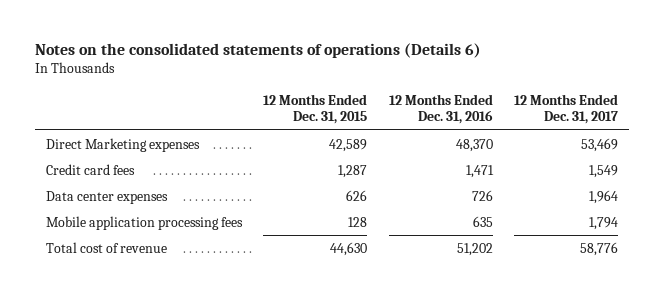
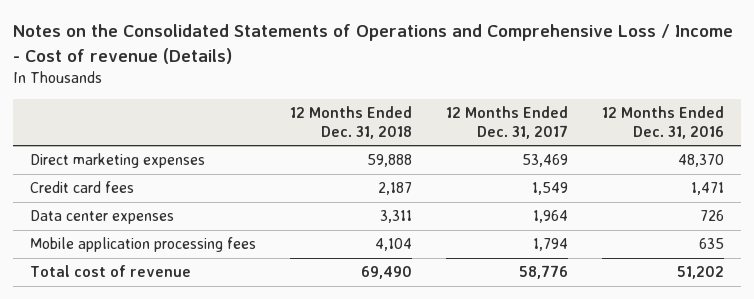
[34,43,481,59] Notes on the consolidated statements of operations (Details 6) -> [12,24,733,64] Notes on the Consolidated Statements of Operations and Comprehensive Loss / Income - Cost of revenue (Details)
[263,93,368,125] 12 Months Ended Dec. 31, 2015 -> none
none -> [289,105,412,139] 12 Months Ended Dec. 31, 2018
[45,137,200,152] Direct Marketing expenses -> [29,153,205,169] Direct marketing expenses

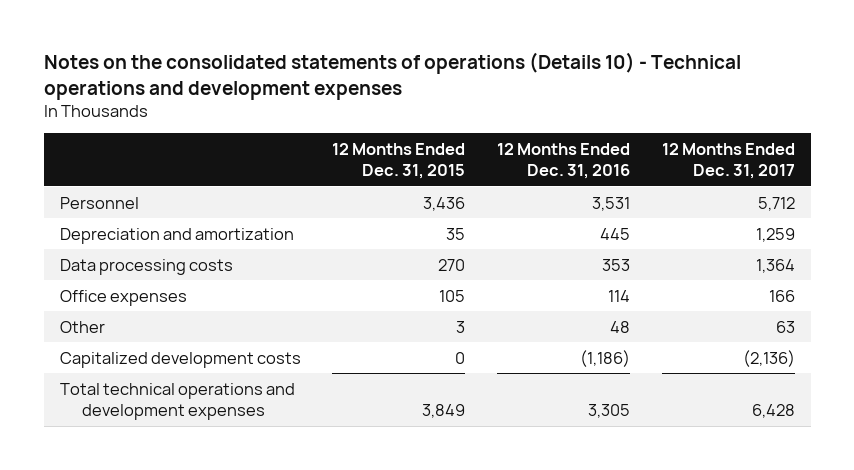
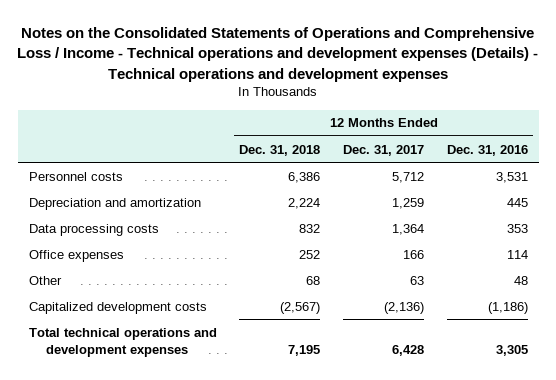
[43,52,741,100] Notes on the consolidated statements of operations (Details 10) - Technical operations and development expenses -> [17,26,539,82] Notes on the Consolidated Statements of Operations and Comprehensive Loss / Income - Technical operations and development expenses (Details) - Technical operations and development expenses
[332,143,466,180] 12 Months Ended Dec. 31, 2015 -> none
none -> [239,144,321,156] Dec. 31, 2018
[59,196,139,209] Personnel -> [28,171,123,181] Personnel costs

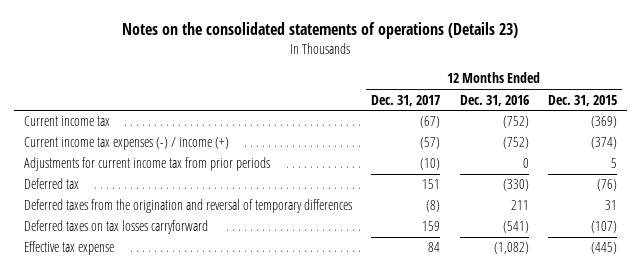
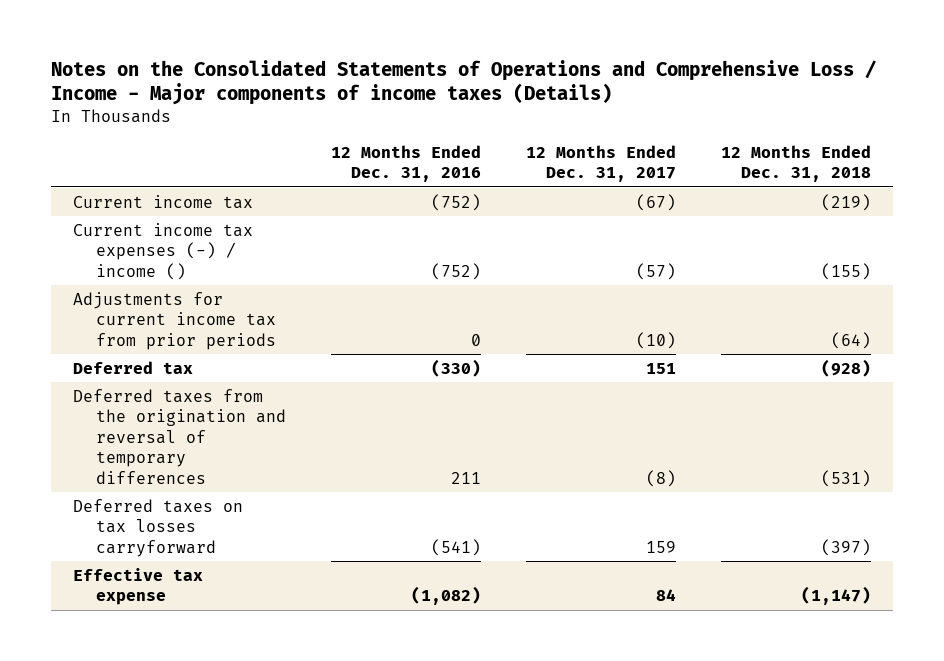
[122,22,519,40] Notes on the consolidated statements of operations (Details 23) -> [50,59,876,106] Notes on the Consolidated Statements of Operations and Comprehensive Loss / Income - Major components of income taxes (Details)
[548,94,618,106] Dec. 31, 2015 -> none
none -> [720,144,871,183] 12 Months Ended Dec. 31, 2018
[23,137,229,151] Current income tax expenses (-) / income (+) -> [73,222,254,280] Current income tax expenses (-) / income ()

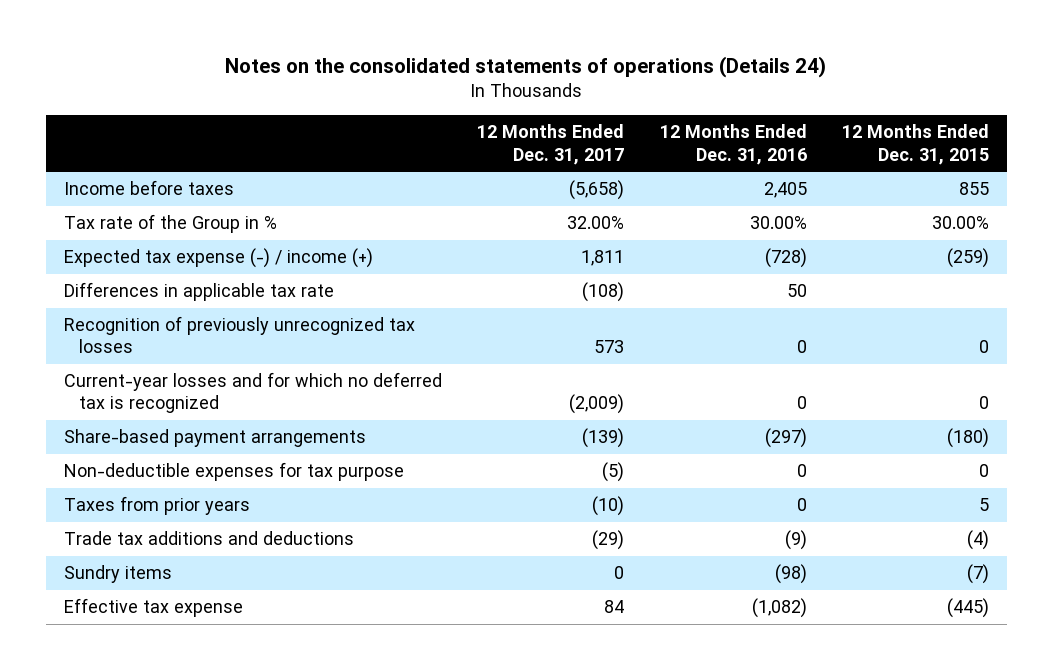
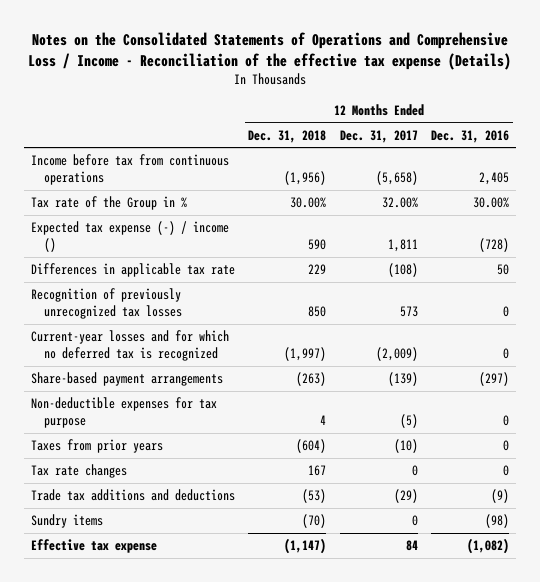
[225,56,827,79] Notes on the consolidated statements of operations (Details 24) -> [28,31,512,70] Notes on the Consolidated Statements of Operations and Comprehensive Loss / Income - Reconciliation of the effective tax expense (Details)
[842,124,990,165] 12 Months Ended Dec. 31, 2015 -> none
none -> [248,129,327,143] Dec. 31, 2018
[63,180,234,196] Income before taxes -> [30,154,229,185] Income before tax from continuous operations
[63,248,373,269] Expected tax expense (-) / income (+) -> [30,221,229,252] Expected tax expense (-) / income ()
none -> [30,464,127,479] Tax rate changes

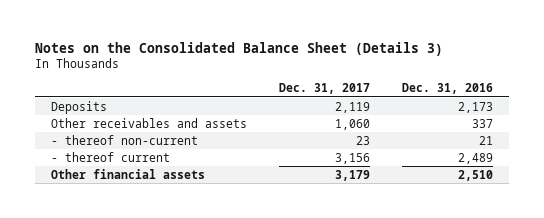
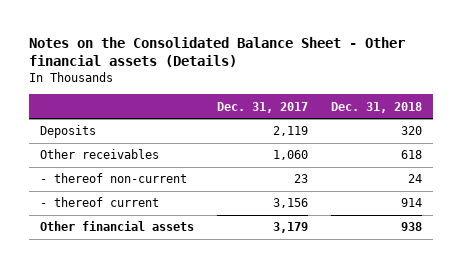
[35,41,444,56] Notes on the Consolidated Balance Sheet (Details 3) -> [29,36,406,68] Notes on the Consolidated Balance Sheet - Other financial assets (Details)
[402,83,494,95] Dec. 31, 2016 -> none
none -> [330,101,422,113] Dec. 31, 2018
[51,117,248,128] Other receivables and assets -> [40,149,160,160] Other receivables

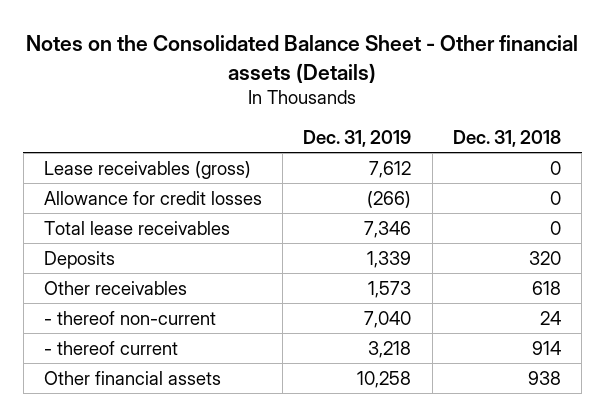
[217,101,309,113] Dec. 31, 2017 -> none
none -> [303,130,412,148] Dec. 31, 2019
none -> [43,160,251,179] Lease receivables (gross)
none -> [43,190,262,205] Allowance for credit losses
none -> [43,220,230,235] Total lease receivables

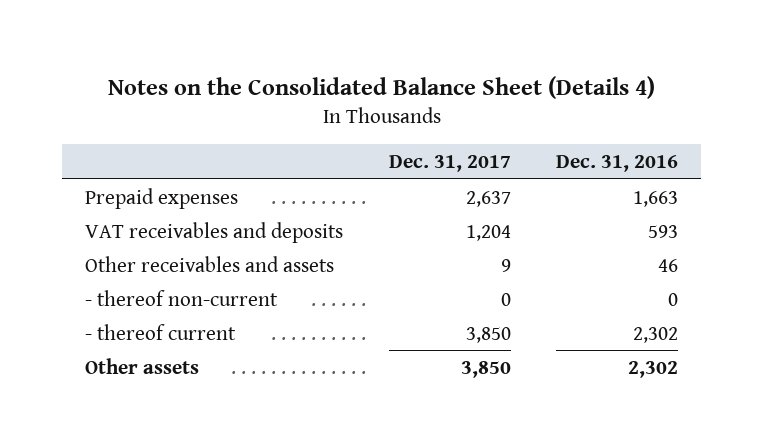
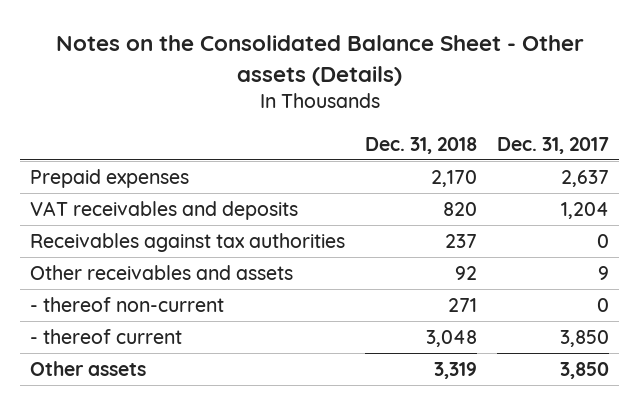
[107,76,655,100] Notes on the Consolidated Balance Sheet (Details 4) -> [55,35,584,86] Notes on the Consolidated Balance Sheet - Other assets (Details)
[556,155,679,173] Dec. 31, 2016 -> none
none -> [365,136,478,154] Dec. 31, 2018
none -> [30,232,346,252] Receivables against tax authorities

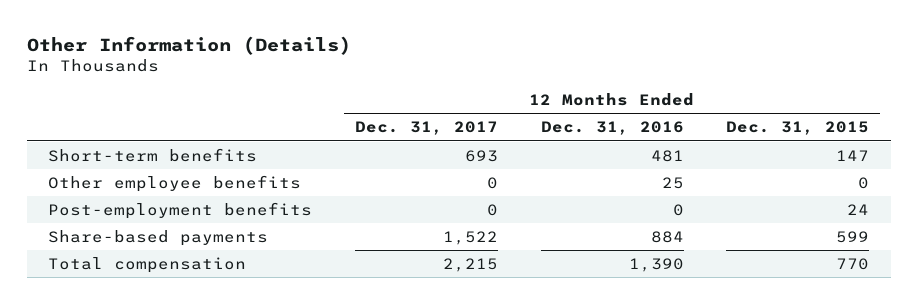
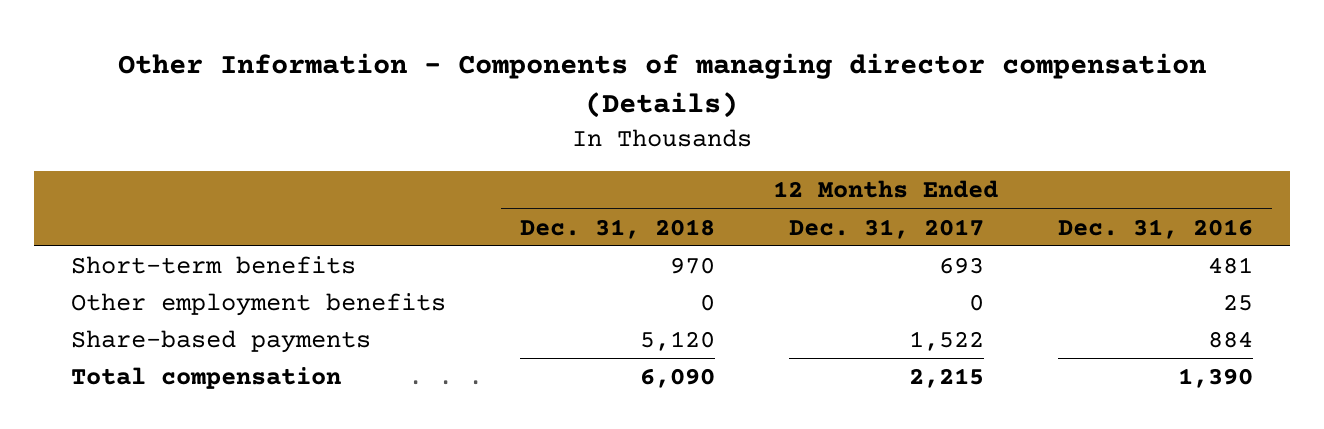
[26,35,351,55] Other Information (Details) -> [117,52,1206,118] Other Information - Components of managing director compensation (Details)
[726,121,870,136] Dec. 31, 2015 -> none
none -> [519,218,715,239] Dec. 31, 2018
[48,201,313,219] Post-employment benefits -> none
[48,174,302,192] Other employee benefits -> [70,292,446,316] Other employment benefits

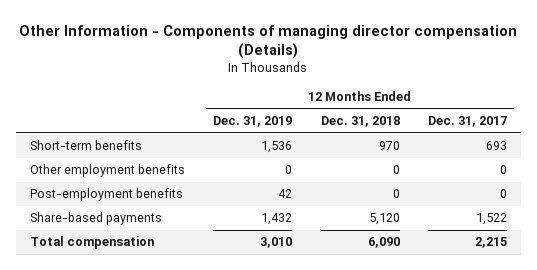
[1058,218,1254,239] Dec. 31, 2016 -> none
none -> [213,116,293,128] Dec. 31, 2019
none -> [30,188,184,202] Post-employment benefits

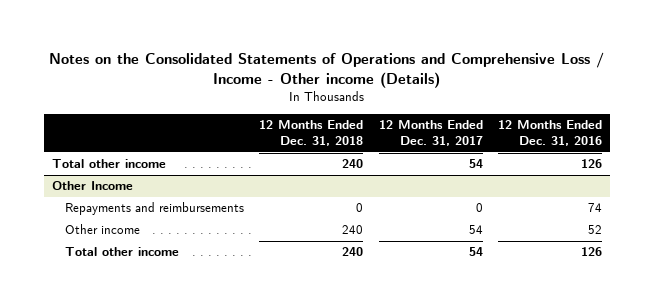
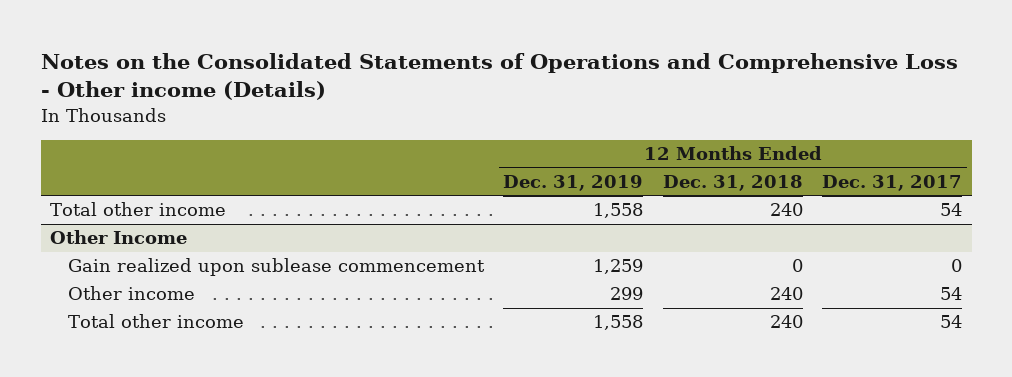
[48,51,604,88] Notes on the Consolidated Statements of Operations and Comprehensive Loss / Income - Other income (Details) -> [40,52,958,101] Notes on the Consolidated Statements of Operations and Comprehensive Loss - Other income (Details)
[497,120,602,147] 12 Months Ended Dec. 31, 2016 -> none
none -> [503,175,644,192] Dec. 31, 2019
[64,202,244,216] Repayments and reimbursements -> none
none -> [68,258,486,277] Gain realized upon sublease commencement

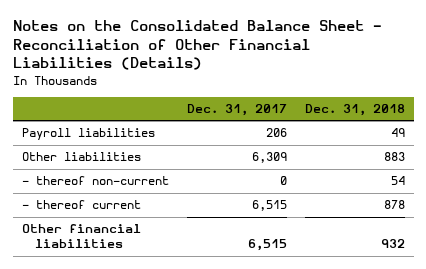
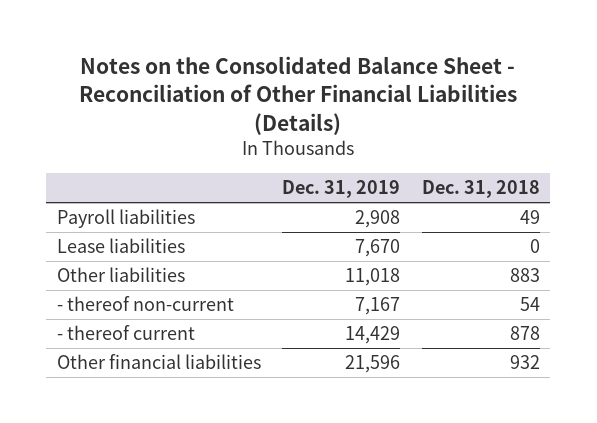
[186,103,287,116] Dec. 31, 2017 -> none
none -> [282,180,401,199] Dec. 31, 2019
none -> [56,238,185,254] Lease liabilities

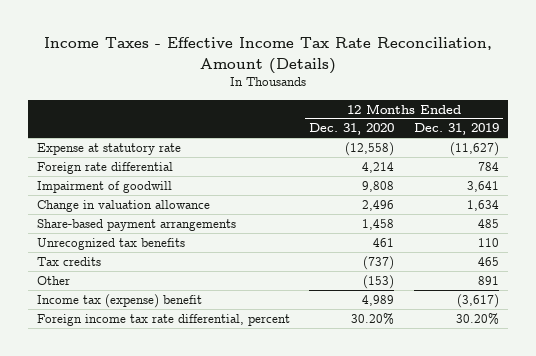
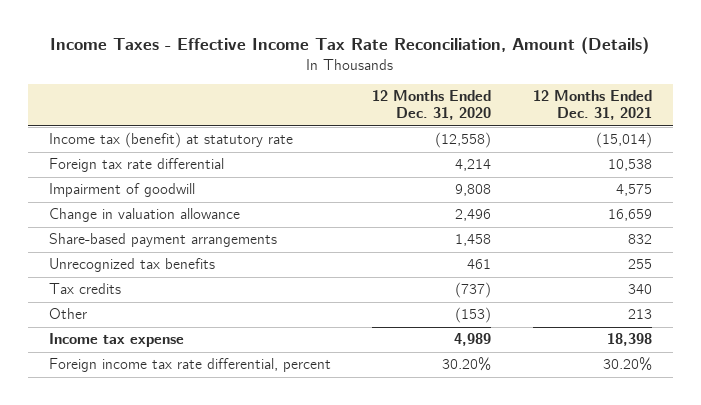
[413,123,499,136] Dec. 31, 2019 -> none
none -> [532,90,652,121] 12 Months Ended Dec. 31, 2021
[37,142,182,155] Expense at statutory rate -> [48,132,293,149] Income tax (benefit) at statutory rate
[37,161,174,174] Foreign rate differential -> [48,158,224,173] Foreign tax rate differential
[37,293,203,308] Income tax (expense) benefit -> [48,333,184,348] Income tax expense

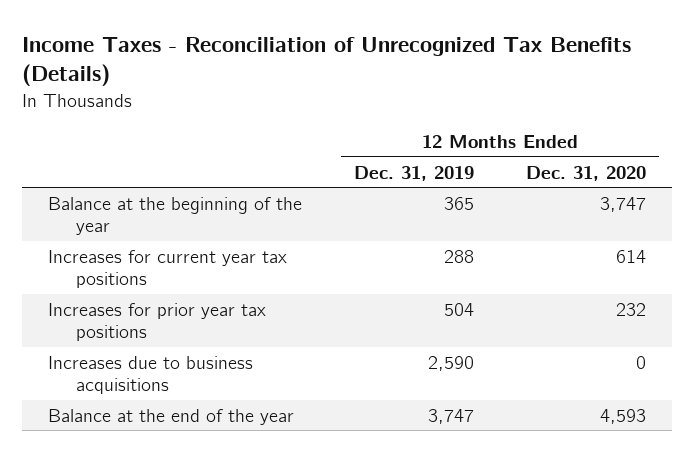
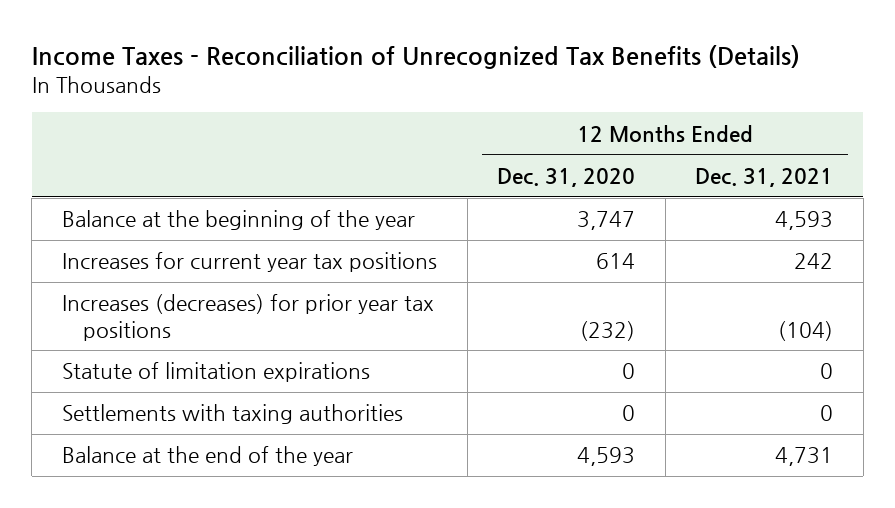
[354,165,475,181] Dec. 31, 2019 -> none
none -> [695,167,834,187] Dec. 31, 2021
[48,355,254,395] Increases due to business acquisitions -> none
[48,302,267,342] Increases for prior year tax positions -> [62,294,435,341] Increases (decreases) for prior year tax positions
[616,302,647,316] 232 -> [580,320,636,341] (232)
none -> [62,362,371,383] Statute of limitation expirations
none -> [62,404,404,425] Settlements with taxing authorities

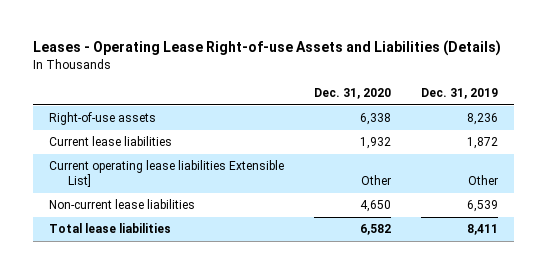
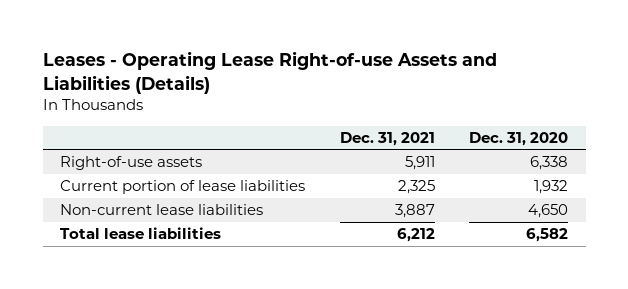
[421,88,499,100] Dec. 31, 2019 -> none
none -> [339,131,435,146] Dec. 31, 2021
[48,160,284,188] Current operating lease liabilities Extensible List] -> none
[48,136,172,147] Current lease liabilities -> [59,180,305,195] Current portion of lease liabilities

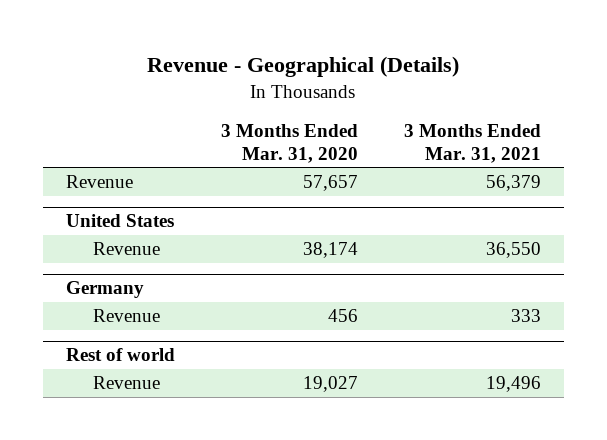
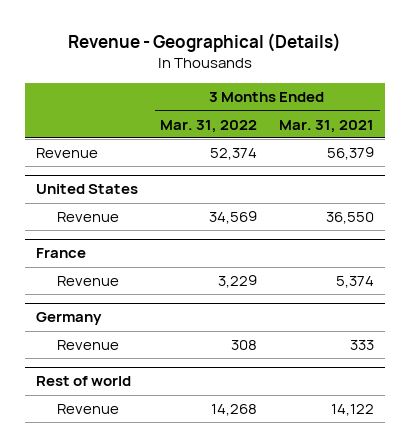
[220,124,358,163] 3 Months Ended Mar. 31, 2020 -> none
none -> [160,119,258,133] Mar. 31, 2022
none -> [35,248,86,259] France
none -> [57,276,120,287] Revenue
[485,376,541,393] 19,496 -> [331,404,375,417] 14,122

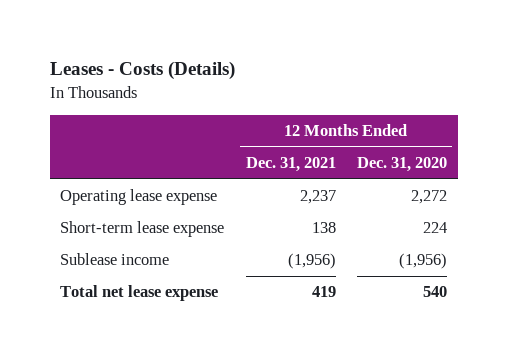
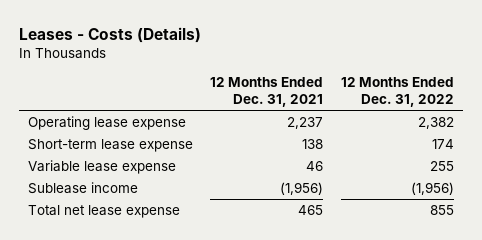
[356,157,447,173] Dec. 31, 2020 -> none
none -> [341,77,455,108] 12 Months Ended Dec. 31, 2022
none -> [27,159,176,174] Variable lease expense
[311,286,336,298] 419 -> [298,204,324,215] 465

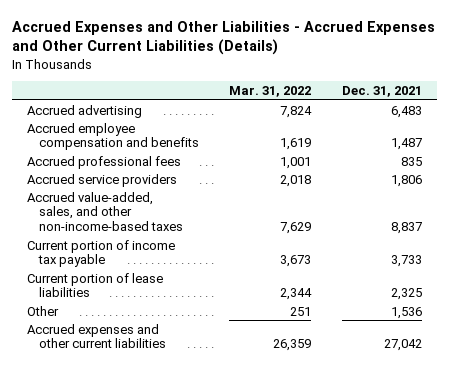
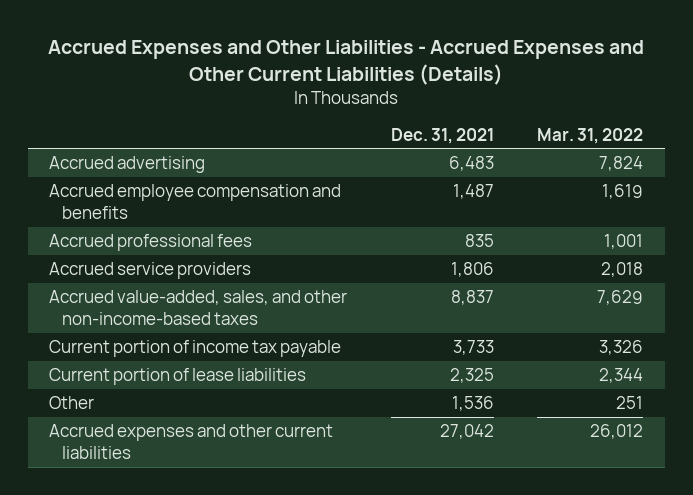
[280,255,312,268] 3,673 -> [599,339,644,355] 3,326
[273,339,312,352] 26,359 -> [590,423,644,439] 26,012

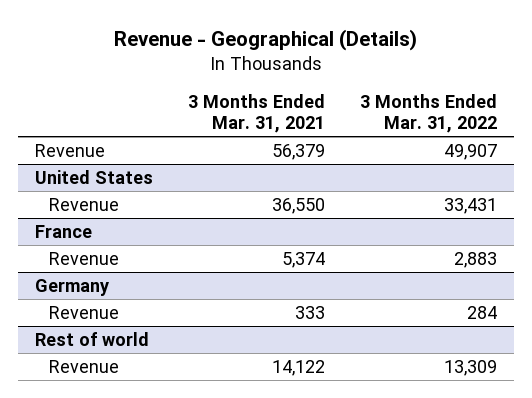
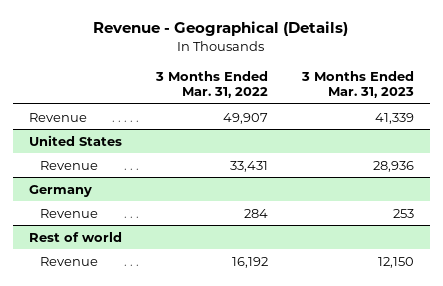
[188,93,326,134] 3 Months Ended Mar. 31, 2021 -> none
none -> [300,70,414,99] 3 Months Ended Mar. 31, 2023
[35,224,93,238] France -> none
[49,251,120,265] Revenue -> none
[443,359,497,376] 13,309 -> [231,256,268,268] 16,192

